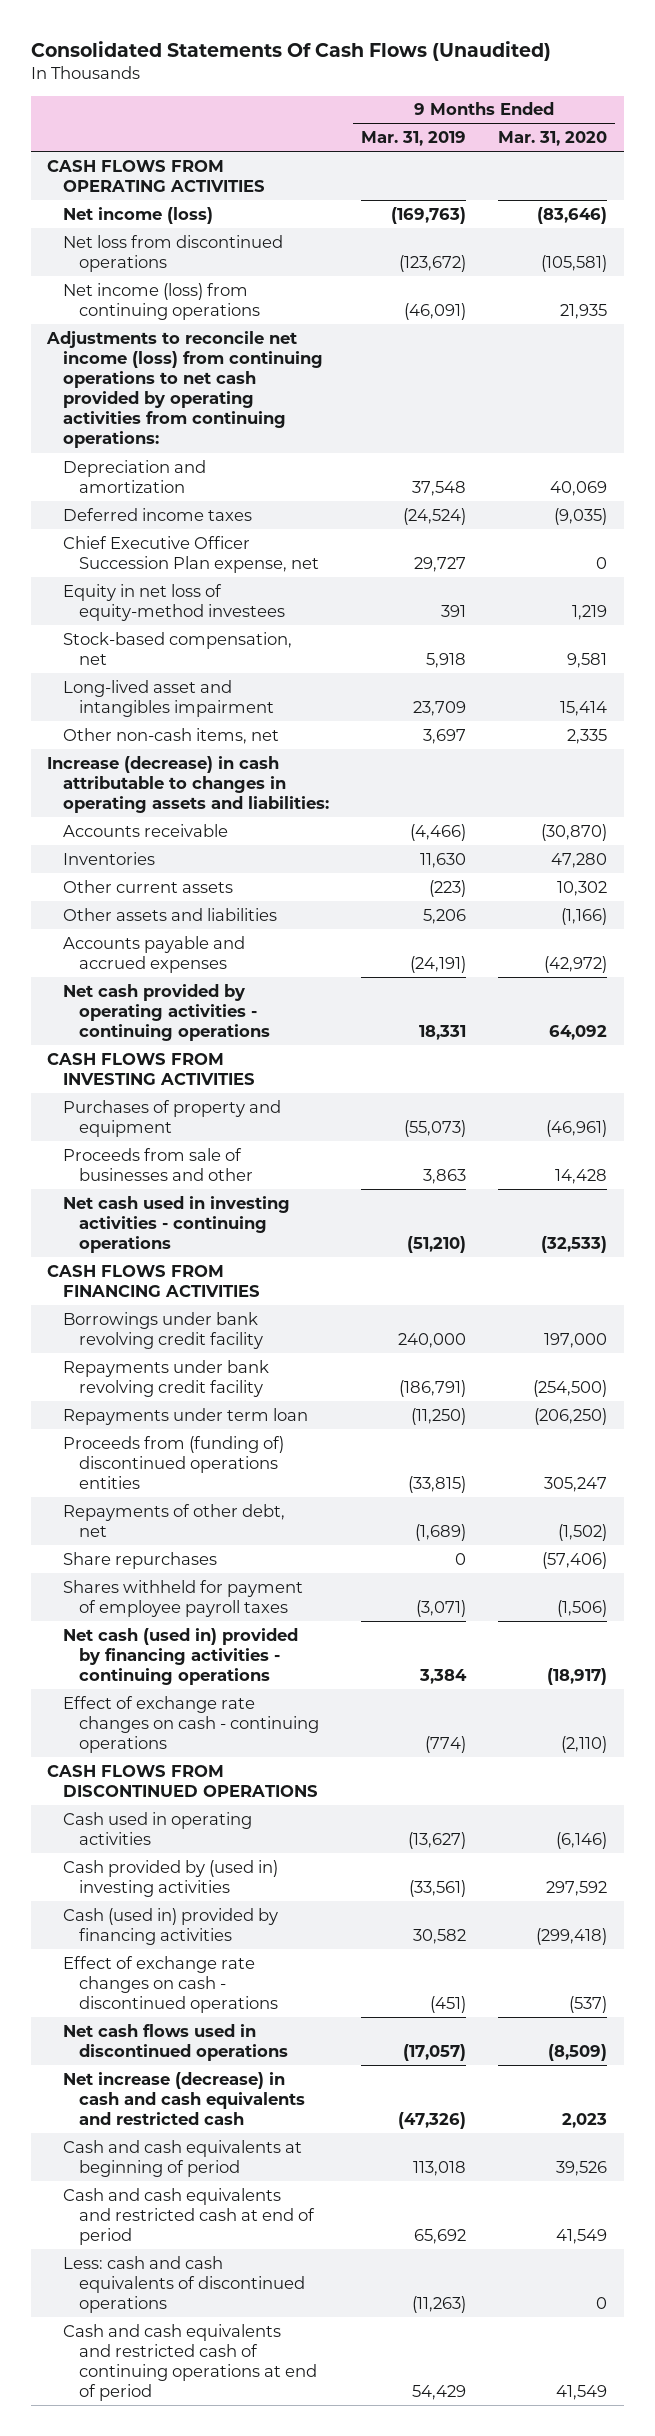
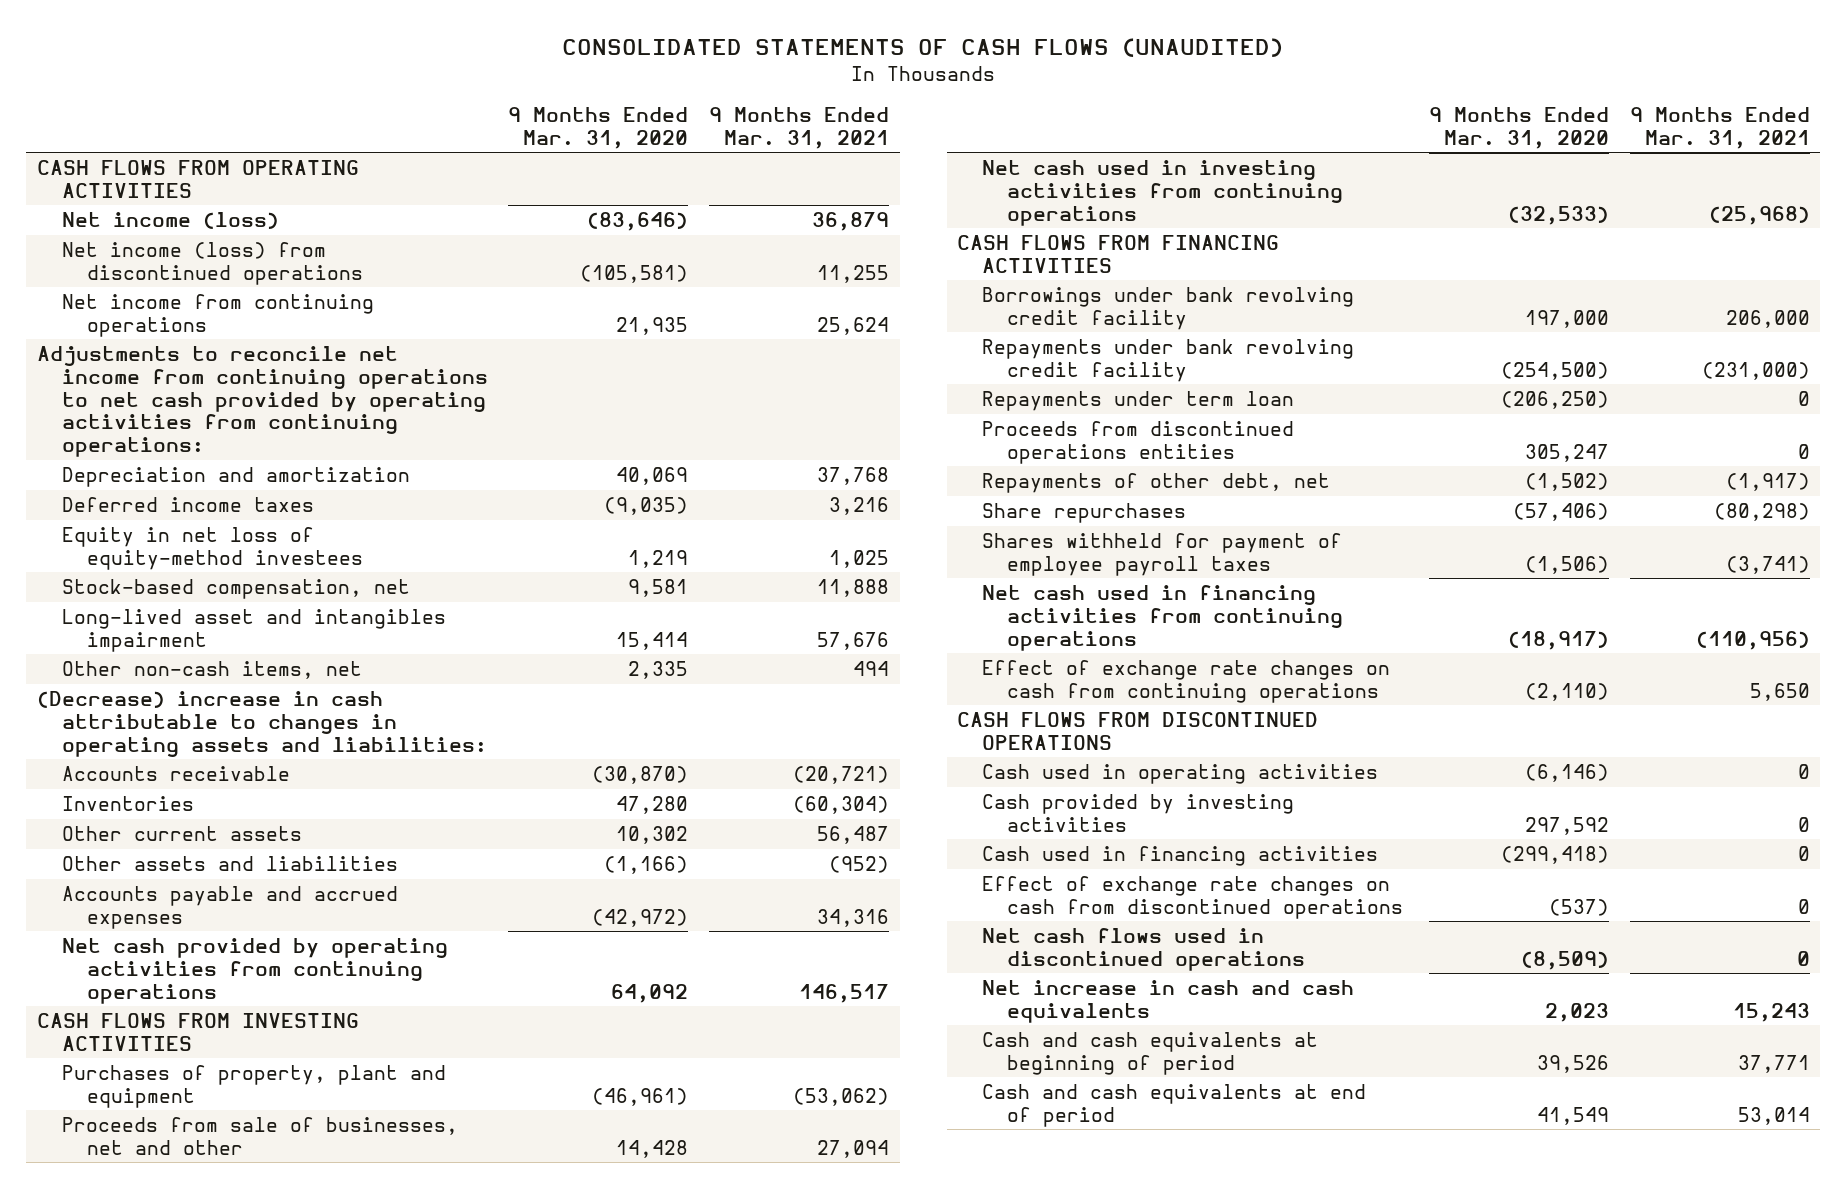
[31,40,552,61] Consolidated Statements Of Cash Flows (Unaudited) -> [562,38,1284,58] CONSOLIDATED STATEMENTS OF CASH FLOWS (UNAUDITED)
[361,131,467,147] Mar. 31, 2019 -> none
none -> [709,106,890,149] 9 Months Ended Mar. 31, 2021
[63,234,284,272] Net loss from discontinued operations -> [61,242,363,285] Net income (loss) from discontinued operations
[63,282,261,320] Net income (loss) from continuing operations -> [61,294,374,337] Net income from continuing operations
[46,330,324,449] Adjustments to reconcile net income (loss) from continuing operations to net cash provided by operating activities from continuing operations: -> [36,346,488,458] Adjustments to reconcile net income from continuing operations to net cash provided by operating activities from continuing operations:
[63,535,320,573] Chief Executive Officer Succession Plan expense, net -> none
[47,755,330,813] Increase (decrease) in cash attributable to changes in operating assets and liabilities: -> [36,691,487,757] (Decrease) increase in cash attributable to changes in operating assets and liabilities:
[63,983,271,1041] Net cash provided by operating activities - continuing operations -> [61,938,448,1004] Net cash provided by operating activities from continuing operations
[63,1099,282,1137] Purchases of property and equipment -> [61,1065,446,1108] Purchases of property, plant and equipment
[63,1147,254,1181] Proceeds from sale of businesses and other -> [61,1117,458,1155] Proceeds from sale of businesses, net and other
[63,1195,291,1253] Net cash used in investing activities - continuing operations -> [982,160,1344,226] Net cash used in investing activities from continuing operations
[63,1435,285,1489] Proceeds from (funding of) discontinued operations entities -> [982,421,1295,464] Proceeds from discontinued operations entities
[63,1627,299,1685] Net cash (used in) provided by financing activities - continuing operations -> [982,585,1344,651] Net cash used in financing activities from continuing operations
[63,1695,320,1753] Effect of exchange rate changes on cash - continuing operations -> [982,660,1391,703] Effect of exchange rate changes on cash from continuing operations
[63,1859,279,1897] Cash provided by (used in) investing activities -> [982,794,1295,832] Cash provided by investing activities
[63,1907,279,1945] Cash (used in) provided by financing activities -> [982,846,1379,867] Cash used in financing activities
[63,1955,279,2013] Effect of exchange rate changes on cash - discontinued operations -> [982,876,1404,919] Effect of exchange rate changes on cash from discontinued operations
[63,2071,306,2125] Net increase (decrease) in cash and cash equivalents and restricted cash -> [982,980,1355,1023] Net increase in cash and cash equivalents
[63,2255,306,2313] Less: cash and cash equivalents of discontinued operations -> none
[63,2323,318,2402] Cash and cash equivalents and restricted cash of continuing operations at end of period -> none
[63,2187,316,2245] Cash and cash equivalents and restricted cash at end of period -> [982,1084,1367,1127] Cash and cash equivalents at end of period

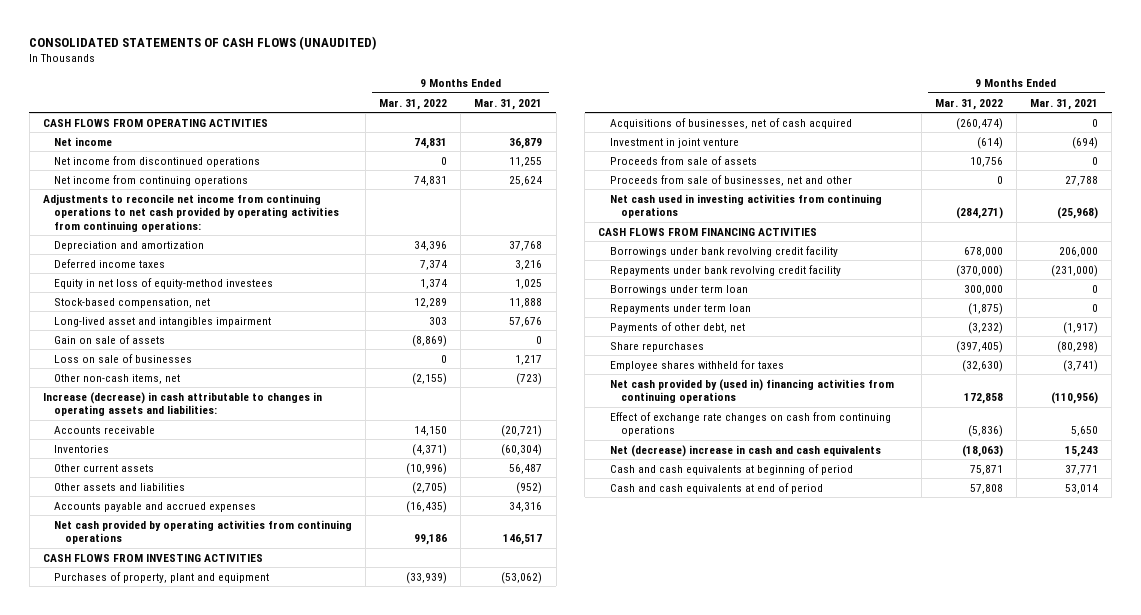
[508,106,689,149] 9 Months Ended Mar. 31, 2020 -> none
none -> [379,98,448,110] Mar. 31, 2022
[61,212,279,230] Net income (loss) -> [53,136,112,146] Net income
[61,242,363,285] Net income (loss) from discontinued operations -> [53,155,260,167] Net income from discontinued operations
none -> [53,334,165,344] Gain on sale of assets
none -> [53,353,192,363] Loss on sale of businesses
[853,661,890,677] 494 -> [516,372,543,385] (723)
[36,691,487,757] (Decrease) increase in cash attributable to changes in operating assets and liabilities: -> [42,391,322,417] Increase (decrease) in cash attributable to changes in operating assets and liabilities:
none -> [609,117,852,129] Acquisitions of businesses, net of cash acquired
none -> [609,137,739,148] Investment in joint venture
none -> [609,155,757,165] Proceeds from sale of assets
[817,1139,890,1158] 27,094 -> [1065,175,1099,186] 27,788
none -> [609,284,748,295] Borrowings under term loan
[982,421,1295,464] Proceeds from discontinued operations entities -> none
[982,473,1331,494] Repayments of other debt, net -> [609,321,745,333] Payments of other debt, net
[982,533,1343,576] Shares withheld for payment of employee payroll taxes -> [609,359,784,371] Employee shares withheld for taxes
[982,585,1344,651] Net cash used in financing activities from continuing operations -> [609,378,894,404] Net cash provided by (used in) financing activities from continuing operations
[957,712,1319,750] CASH FLOWS FROM DISCONTINUED OPERATIONS -> none
[982,764,1379,785] Cash used in operating activities -> none
[982,794,1295,832] Cash provided by investing activities -> none
[982,846,1379,867] Cash used in financing activities -> none
[982,876,1404,919] Effect of exchange rate changes on cash from discontinued operations -> none
[982,928,1306,971] Net cash flows used in discontinued operations -> none
[982,980,1355,1023] Net increase in cash and cash equivalents -> [609,444,881,457] Net (decrease) increase in cash and cash equivalents

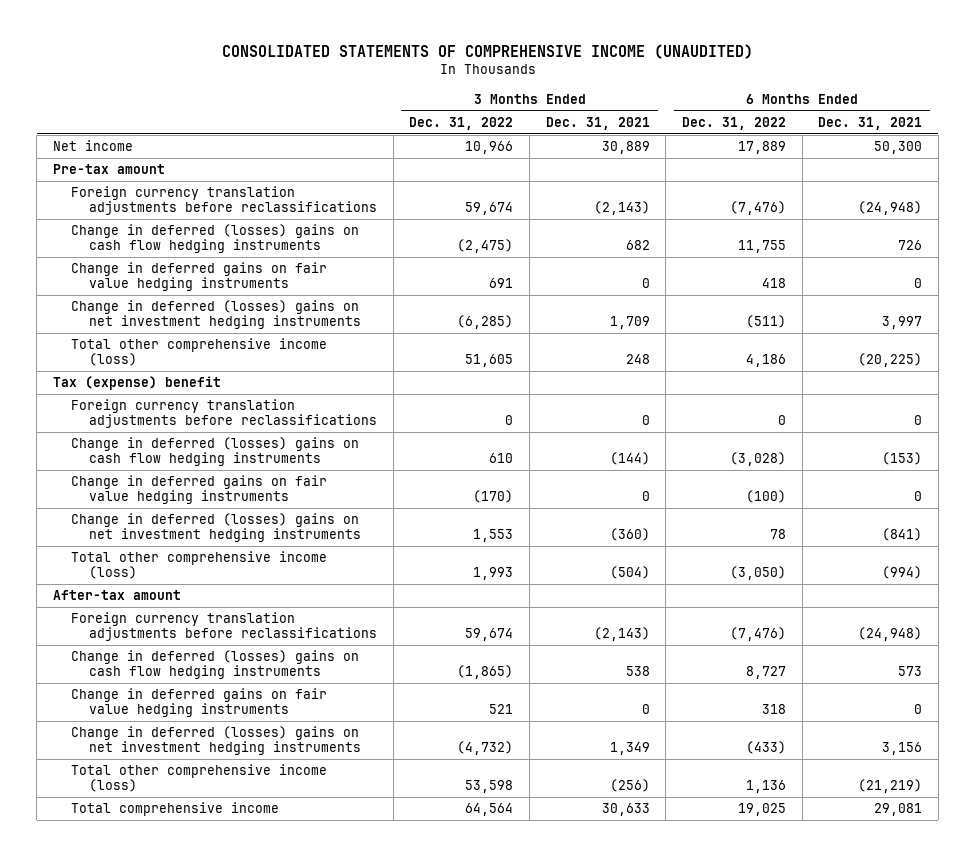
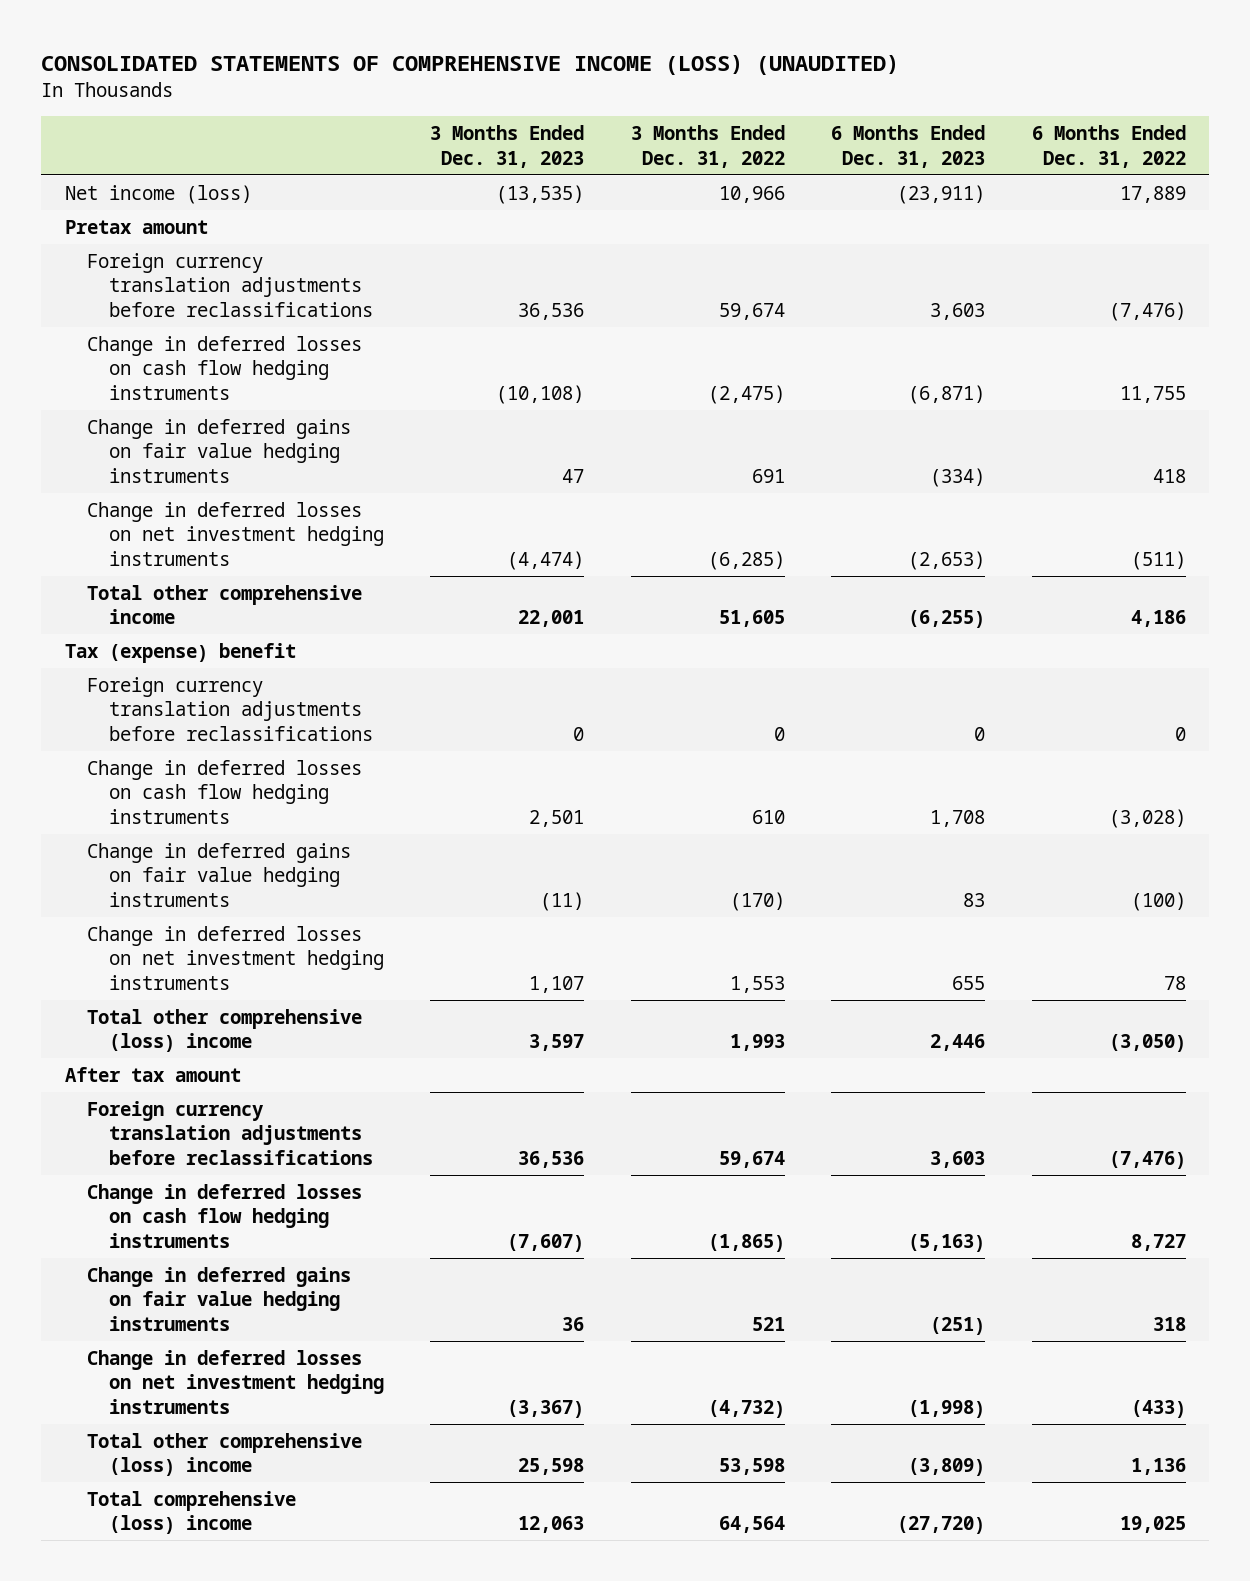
[221,44,753,60] CONSOLIDATED STATEMENTS OF COMPREHENSIVE INCOME (UNAUDITED) -> [41,55,900,76] CONSOLIDATED STATEMENTS OF COMPREHENSIVE INCOME (LOSS) (UNAUDITED)
[545,116,650,130] Dec. 31, 2021 -> none
[818,116,923,130] Dec. 31, 2021 -> none
none -> [430,124,585,168] 3 Months Ended Dec. 31, 2023
none -> [831,124,986,168] 6 Months Ended Dec. 31, 2023
[53,140,134,152] Net income -> [64,184,252,204] Net income (loss)
[53,164,166,175] Pre-tax amount -> [64,219,208,234] Pretax amount
[71,224,360,254] Change in deferred (losses) gains on cash flow hedging instruments -> [86,335,362,400] Change in deferred losses on cash flow hedging instruments
[71,300,362,330] Change in deferred (losses) gains on net investment hedging instruments -> [86,501,384,566] Change in deferred losses on net investment hedging instruments
[71,338,328,367] Total other comprehensive income (loss) -> [86,584,362,625] Total other comprehensive income
[71,437,360,467] Change in deferred (losses) gains on cash flow hedging instruments -> [86,759,362,824] Change in deferred losses on cash flow hedging instruments
[71,513,362,543] Change in deferred (losses) gains on net investment hedging instruments -> [86,925,384,990] Change in deferred losses on net investment hedging instruments
[71,551,328,580] Total other comprehensive income (loss) -> [86,1008,362,1053] Total other comprehensive (loss) income
[53,590,182,601] After-tax amount -> [64,1066,241,1082] After tax amount
[71,650,360,680] Change in deferred (losses) gains on cash flow hedging instruments -> [86,1183,362,1248] Change in deferred losses on cash flow hedging instruments
[71,726,362,756] Change in deferred (losses) gains on net investment hedging instruments -> [86,1349,384,1414] Change in deferred losses on net investment hedging instruments
[71,764,328,793] Total other comprehensive income (loss) -> [86,1432,362,1477] Total other comprehensive (loss) income
[71,802,280,817] Total comprehensive income -> [86,1490,296,1535] Total comprehensive (loss) income

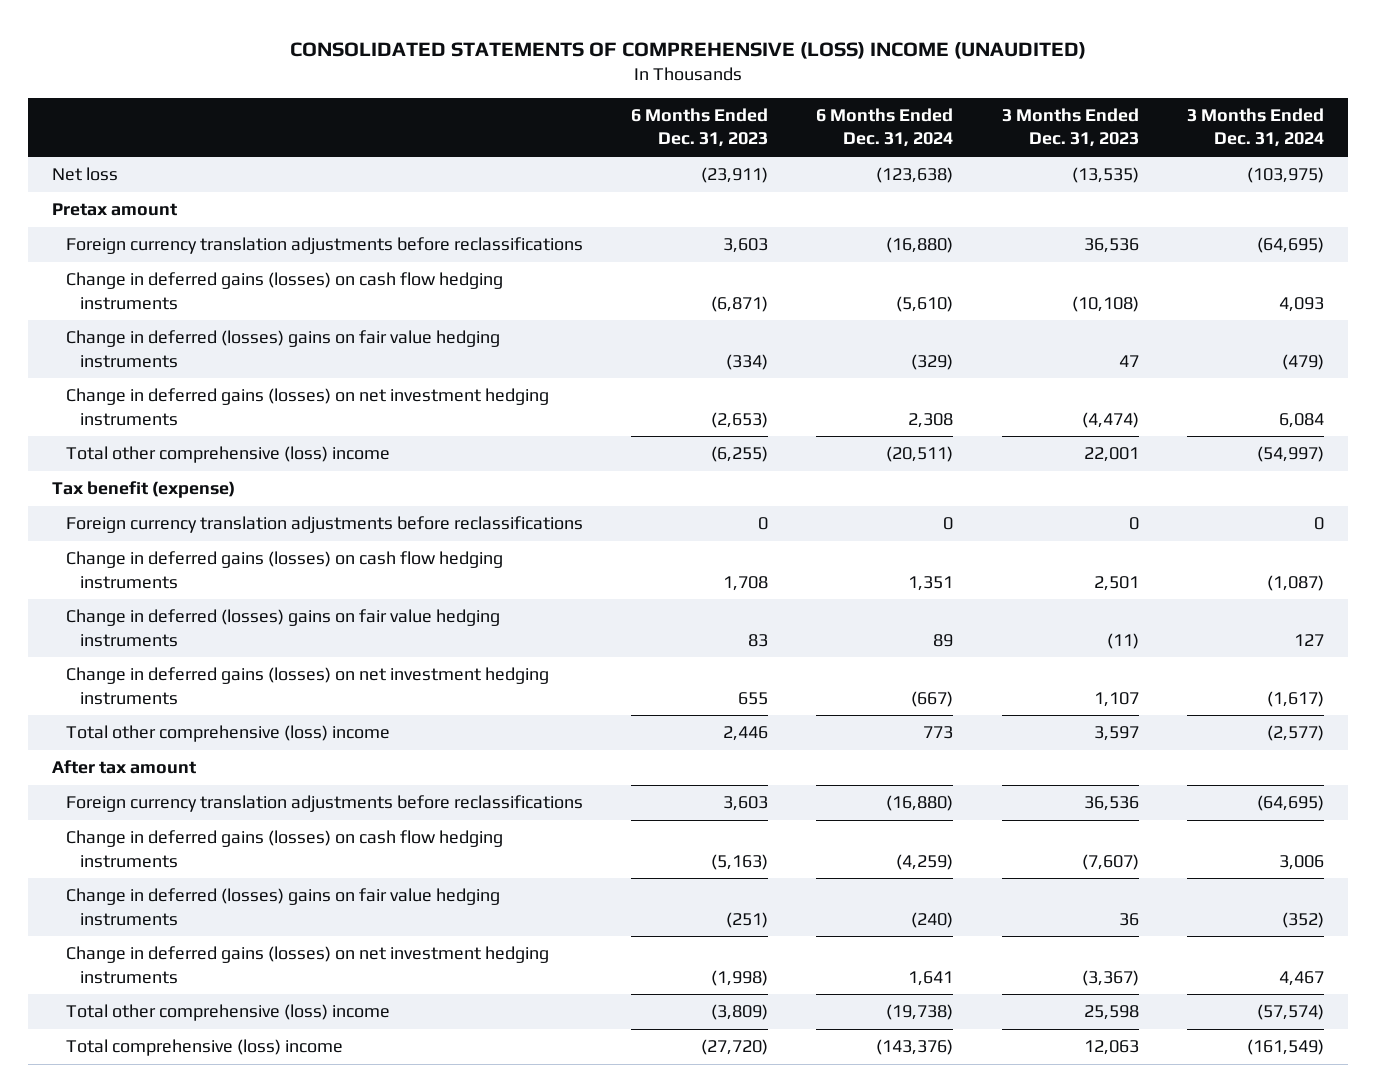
[41,55,900,76] CONSOLIDATED STATEMENTS OF COMPREHENSIVE INCOME (LOSS) (UNAUDITED) -> [289,41,1086,59] CONSOLIDATED STATEMENTS OF COMPREHENSIVE (LOSS) INCOME (UNAUDITED)
[630,124,785,168] 3 Months Ended Dec. 31, 2022 -> none
[1031,124,1186,168] 6 Months Ended Dec. 31, 2022 -> none
none -> [816,108,954,148] 6 Months Ended Dec. 31, 2024
none -> [1186,108,1324,148] 3 Months Ended Dec. 31, 2024
[64,184,252,204] Net income (loss) -> [51,167,118,182] Net loss
[86,335,362,400] Change in deferred losses on cash flow hedging instruments -> [66,272,504,310] Change in deferred gains (losses) on cash flow hedging instruments
[86,418,351,483] Change in deferred gains on fair value hedging instruments -> [66,330,501,368] Change in deferred (losses) gains on fair value hedging instruments
[86,501,384,566] Change in deferred losses on net investment hedging instruments -> [66,388,550,426] Change in deferred gains (losses) on net investment hedging instruments
[86,584,362,625] Total other comprehensive income -> [66,446,391,464] Total other comprehensive (loss) income
[64,642,296,663] Tax (expense) benefit -> [51,481,235,499] Tax benefit (expense)
[86,759,362,824] Change in deferred losses on cash flow hedging instruments -> [66,551,504,589] Change in deferred gains (losses) on cash flow hedging instruments
[86,842,351,907] Change in deferred gains on fair value hedging instruments -> [66,609,501,647] Change in deferred (losses) gains on fair value hedging instruments
[86,925,384,990] Change in deferred losses on net investment hedging instruments -> [66,667,550,705] Change in deferred gains (losses) on net investment hedging instruments
[86,1183,362,1248] Change in deferred losses on cash flow hedging instruments -> [66,830,504,868] Change in deferred gains (losses) on cash flow hedging instruments
[86,1266,351,1331] Change in deferred gains on fair value hedging instruments -> [66,888,501,926] Change in deferred (losses) gains on fair value hedging instruments
[86,1349,384,1414] Change in deferred losses on net investment hedging instruments -> [66,946,550,984] Change in deferred gains (losses) on net investment hedging instruments

